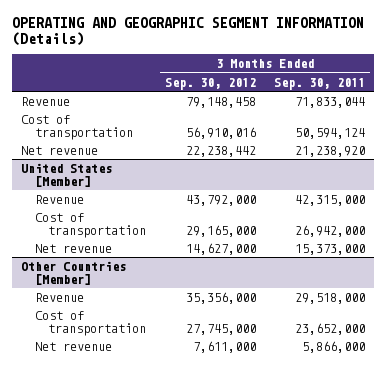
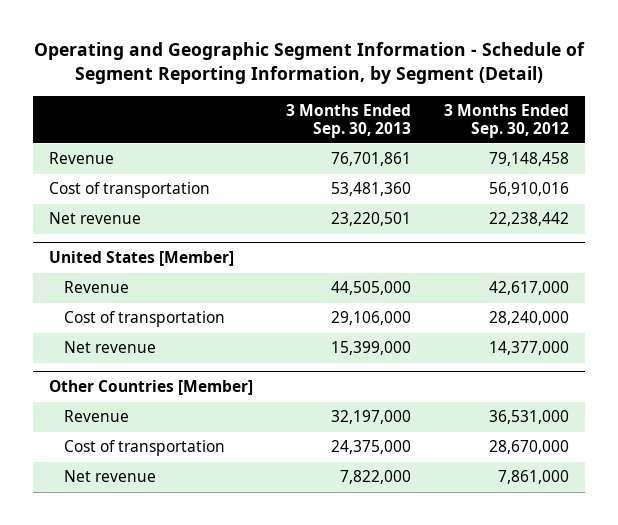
[11,16,364,46] OPERATING AND GEOGRAPHIC SEGMENT INFORMATION (Details) -> [33,42,585,85] Operating and Geographic Segment Information - Schedule of Segment Reporting Information, by Segment (Detail)
[274,77,366,90] Sep. 30, 2011 -> none
none -> [285,103,411,138] 3 Months Ended Sep. 30, 2013
[185,194,256,206] 43,792,000 -> [488,281,569,296] 42,617,000
[185,224,256,237] 29,165,000 -> [488,311,569,326] 28,240,000
[185,242,256,255] 14,627,000 -> [488,341,569,356] 14,377,000
[185,291,256,304] 35,356,000 -> [488,410,569,425] 36,531,000
[185,323,256,335] 27,745,000 -> [488,440,569,455] 28,670,000
[192,340,256,353] 7,611,000 -> [497,470,569,485] 7,861,000

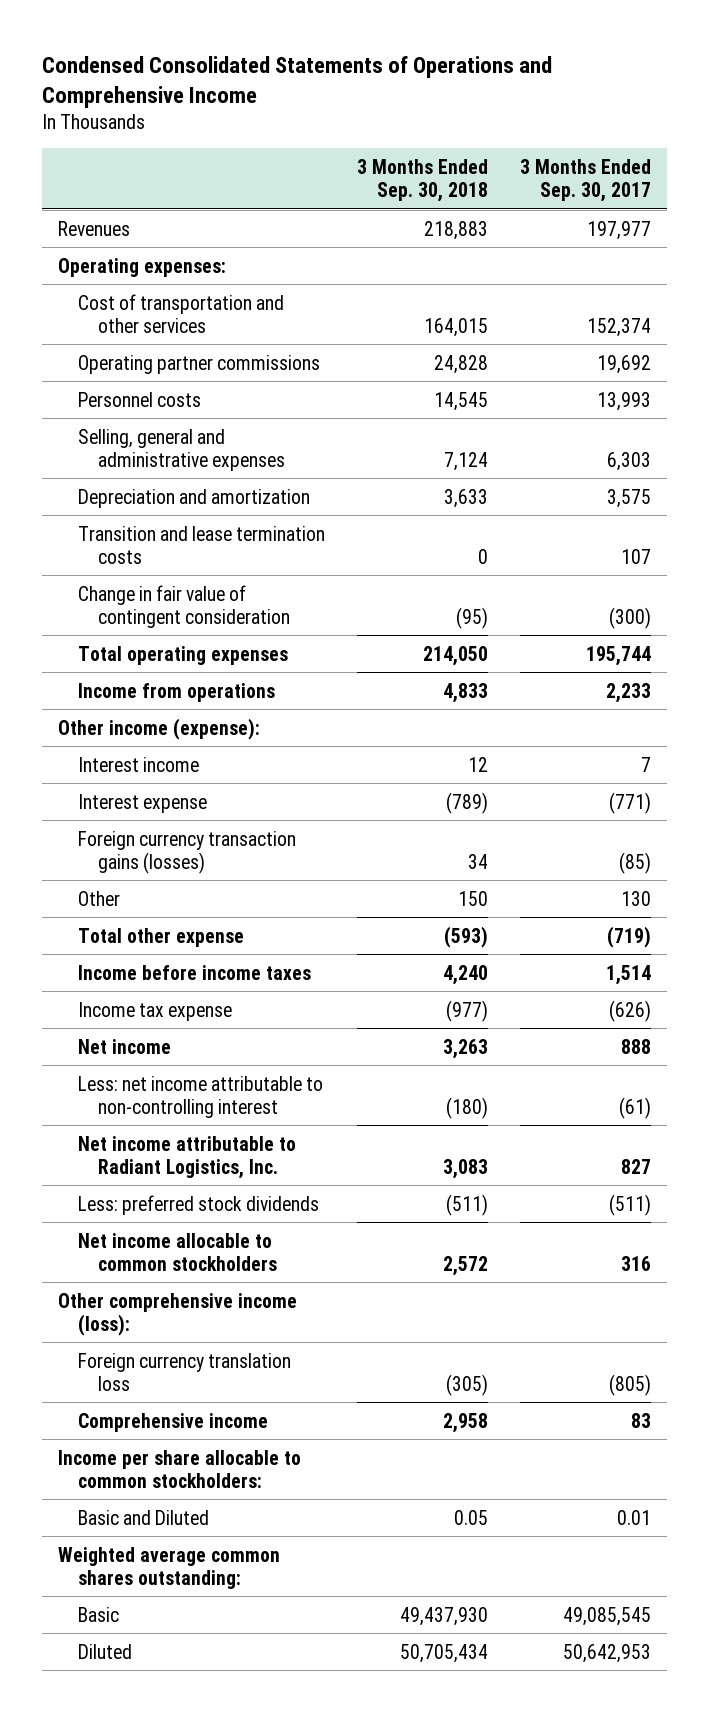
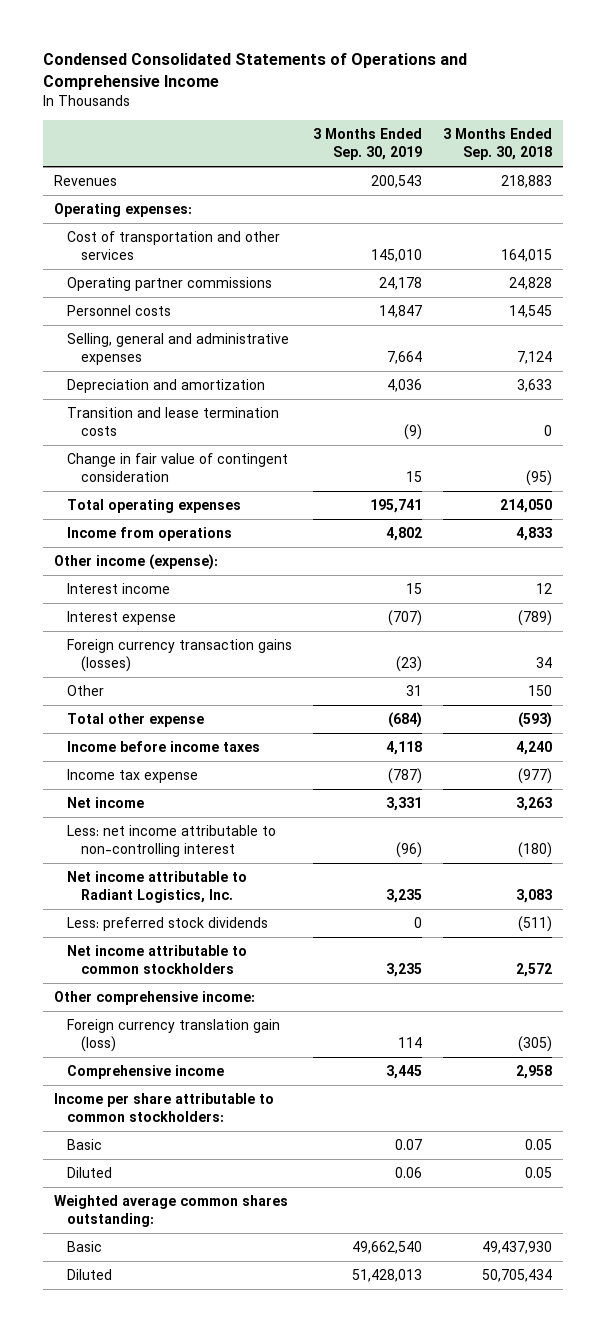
[519,158,651,202] 3 Months Ended Sep. 30, 2017 -> none
none -> [313,128,423,161] 3 Months Ended Sep. 30, 2019
[78,1232,278,1271] Net income allocable to common stockholders -> [67,945,248,975] Net income attributable to common stockholders
[58,1292,298,1336] Other comprehensive income (loss): -> [53,991,255,1006] Other comprehensive income:
[78,1352,292,1391] Foreign currency translation loss -> [67,1019,281,1053] Foreign currency translation gain (loss)
[78,1509,210,1525] Basic and Diluted -> none
[58,1449,302,1488] Income per share allocable to common stockholders: -> [53,1093,274,1123] Income per share attributable to common stockholders:
none -> [67,1139,103,1151] Basic
none -> [67,1167,113,1179] Diluted

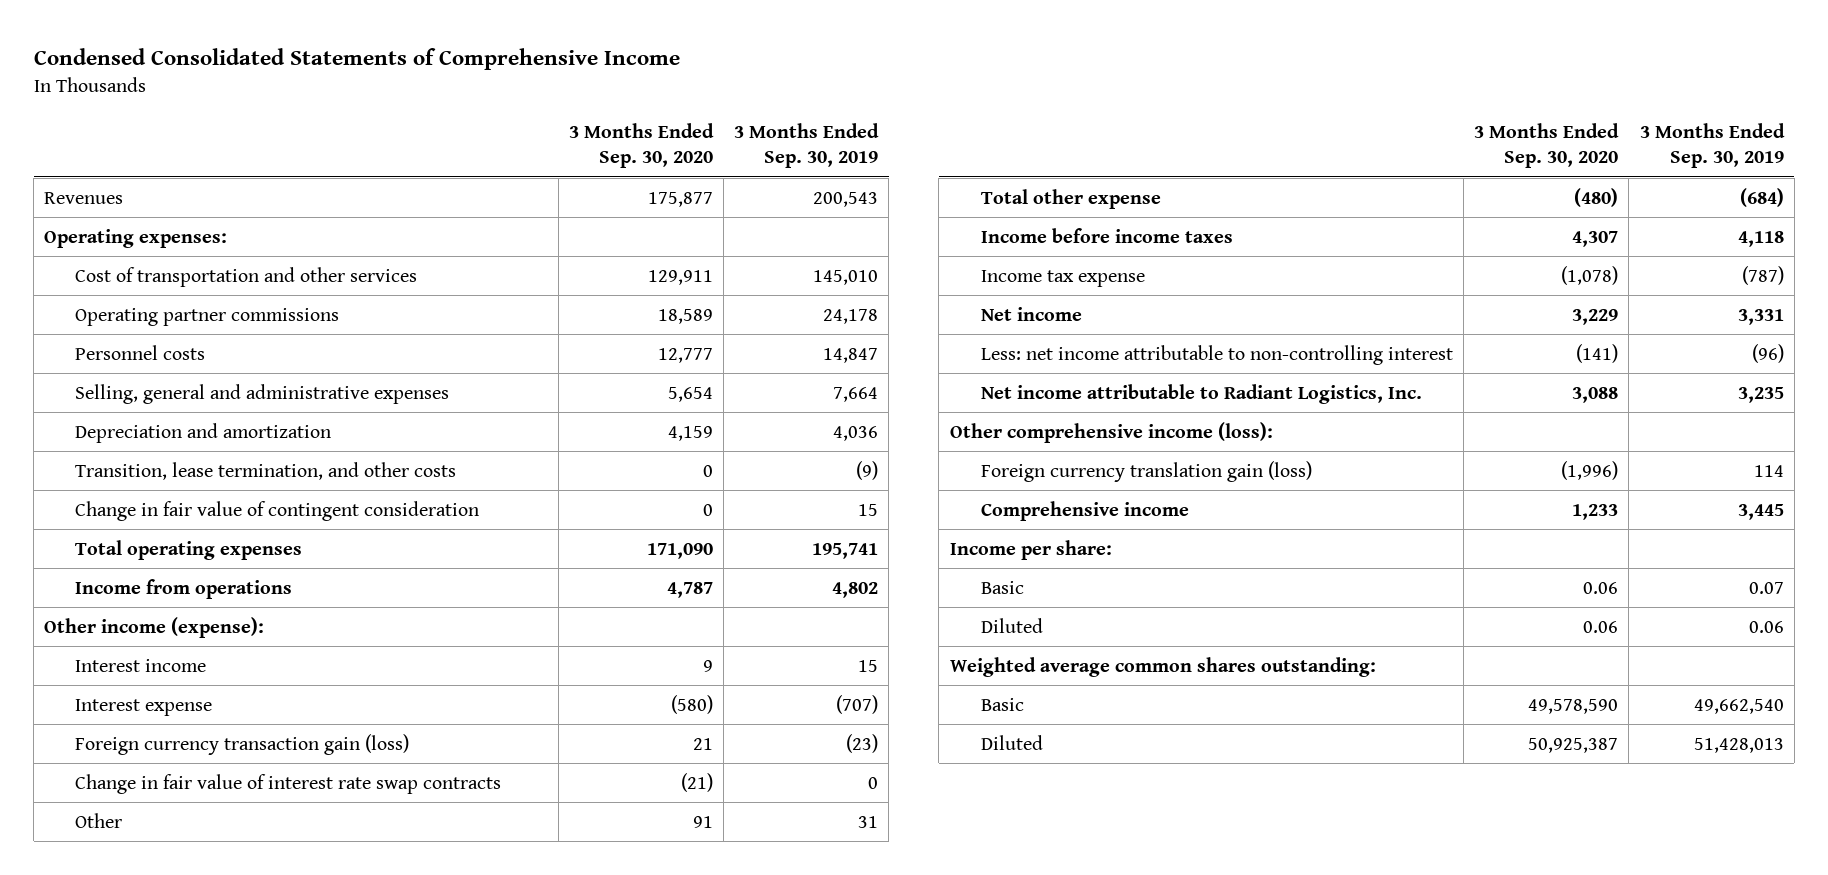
[43,53,468,90] Condensed Consolidated Statements of Operations and Comprehensive Income -> [33,47,680,70] Condensed Consolidated Statements of Comprehensive Income
[443,128,553,161] 3 Months Ended Sep. 30, 2018 -> none
none -> [568,122,714,169] 3 Months Ended Sep. 30, 2020
[67,407,280,437] Transition and lease termination costs -> [75,461,457,480] Transition, lease termination, and other costs
[67,639,293,673] Foreign currency transaction gains (losses) -> [75,733,410,755] Foreign currency transaction gain (loss)
none -> [75,773,502,794] Change in fair value of interest rate swap contracts
[67,917,269,932] Less: preferred stock dividends -> none
[67,945,248,975] Net income attributable to common stockholders -> none
[53,991,255,1006] Other comprehensive income: -> [949,421,1273,443] Other comprehensive income (loss):
[53,1093,274,1123] Income per share attributable to common stockholders: -> [949,539,1112,560] Income per share:

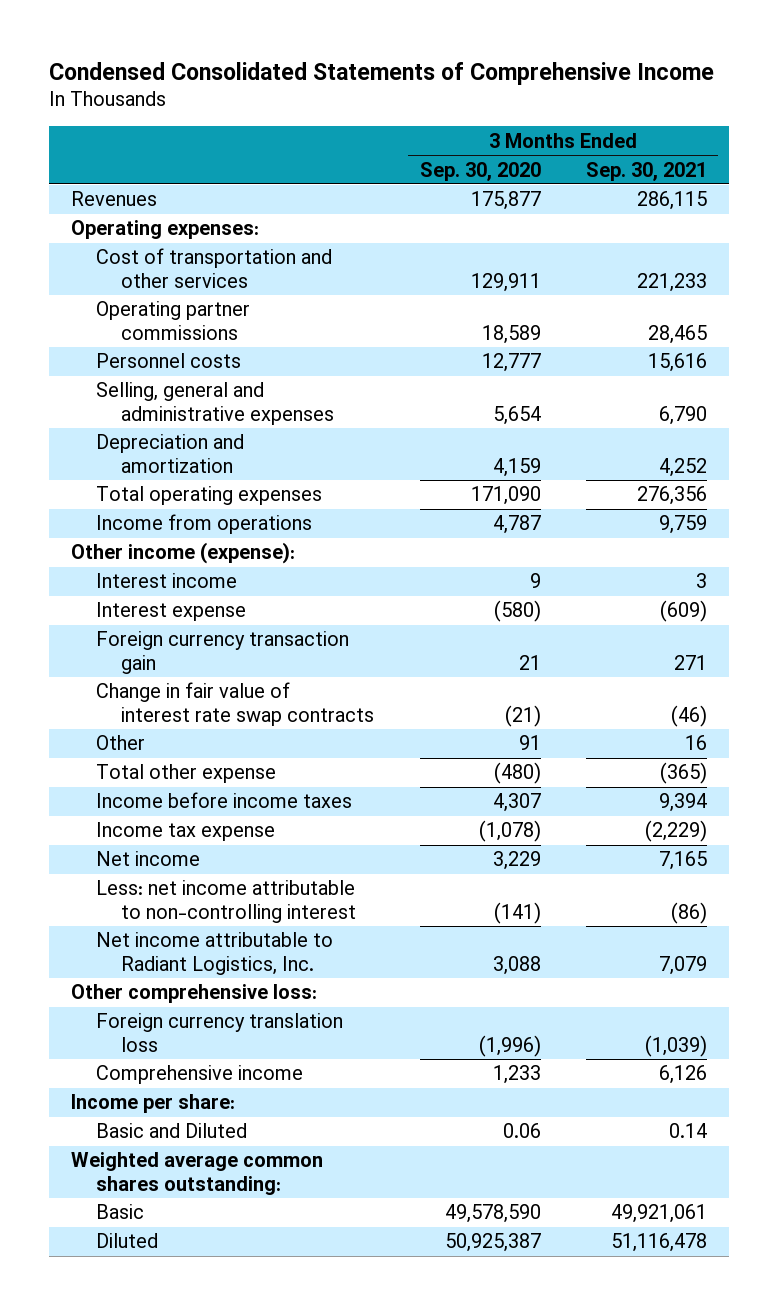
[734,122,880,169] 3 Months Ended Sep. 30, 2019 -> none
none -> [585,161,707,181] Sep. 30, 2021
[75,461,457,480] Transition, lease termination, and other costs -> none
[75,500,480,521] Change in fair value of contingent consideration -> none
[75,733,410,755] Foreign currency transaction gain (loss) -> [96,631,350,674] Foreign currency transaction gain
[949,421,1273,443] Other comprehensive income (loss): -> [71,984,318,1004] Other comprehensive loss:
[980,460,1312,482] Foreign currency translation gain (loss) -> [96,1013,344,1052] Foreign currency translation loss
[980,580,1024,594] Basic -> none
[980,617,1043,633] Diluted -> none
none -> [96,1123,248,1139] Basic and Diluted

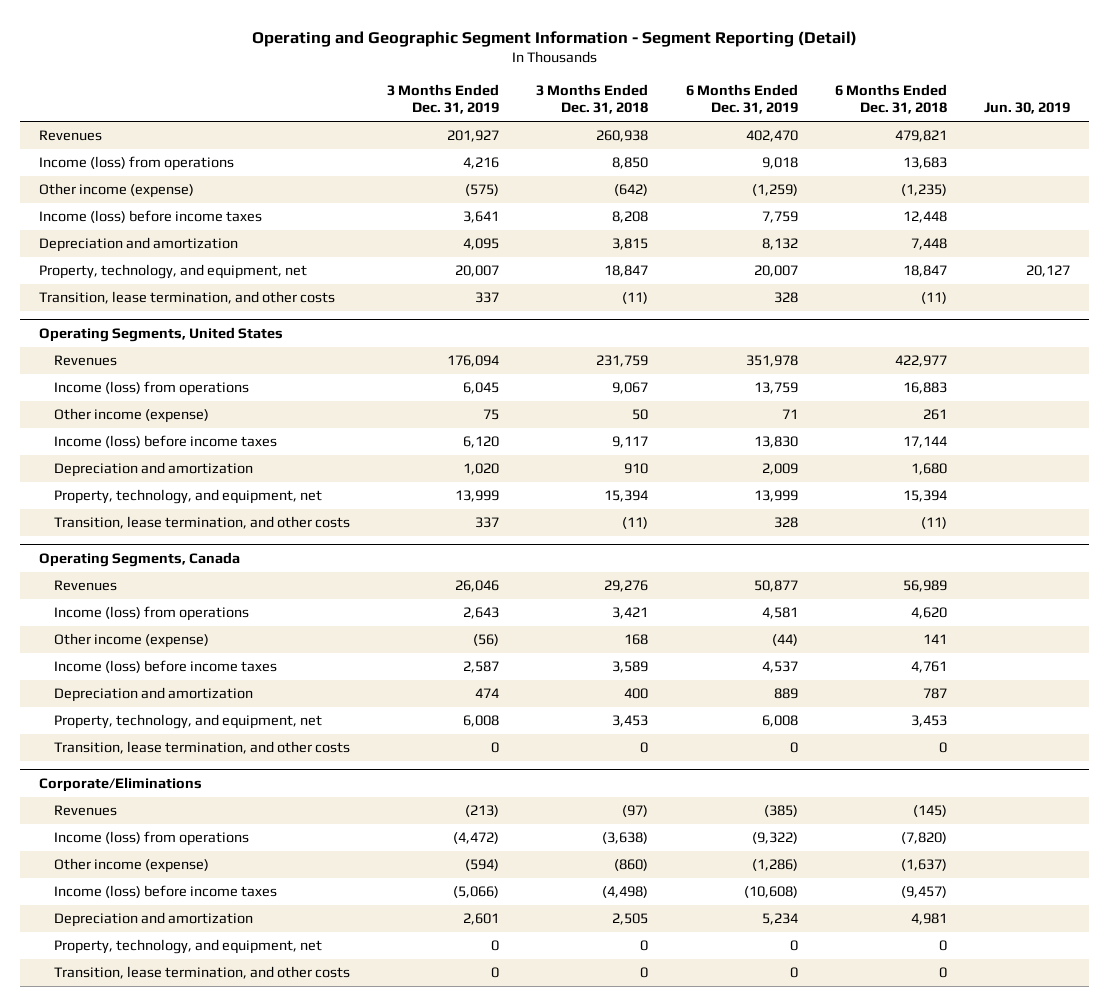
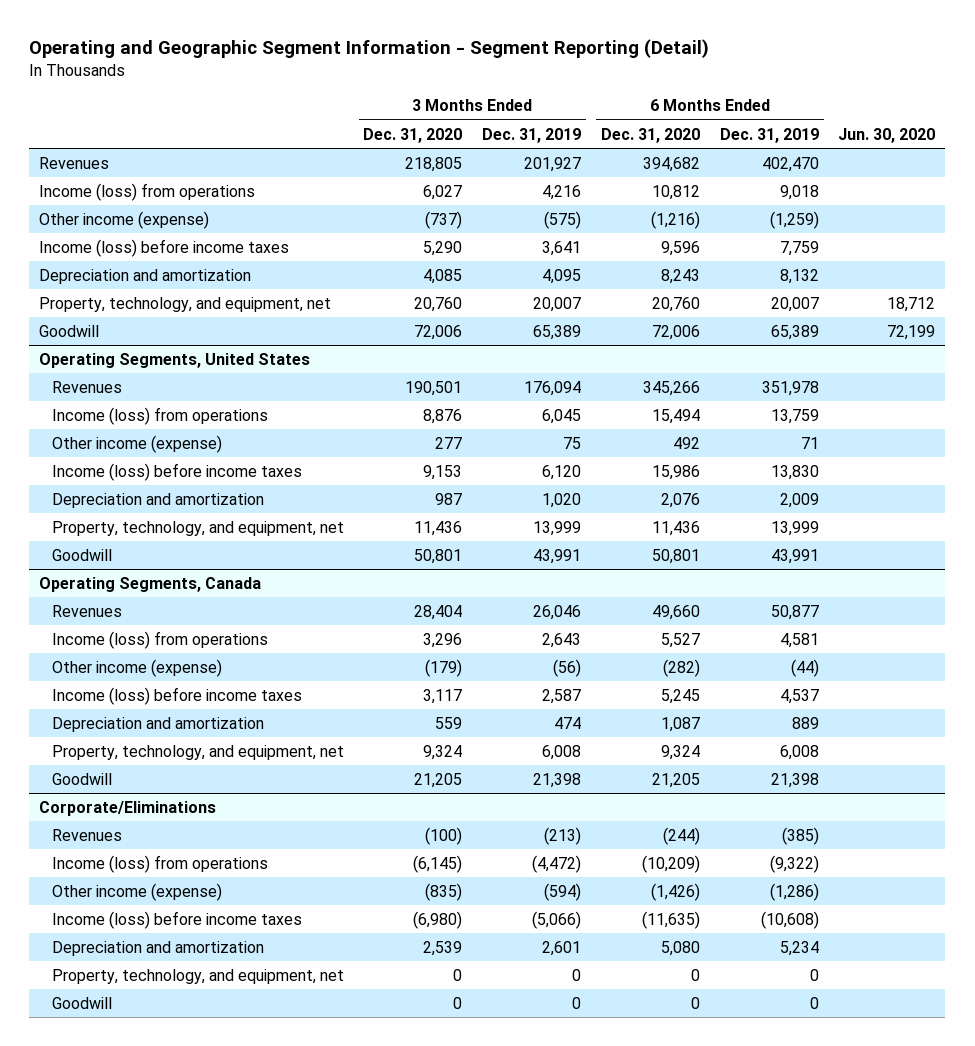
[536,83,649,115] 3 Months Ended Dec. 31, 2018 -> none
[835,83,948,115] 6 Months Ended Dec. 31, 2018 -> none
[984,102,1071,115] Jun. 30, 2019 -> none
none -> [363,127,463,143] Dec. 31, 2020
none -> [600,127,700,143] Dec. 31, 2020
none -> [838,127,936,143] Jun. 30, 2020
[38,291,335,305] Transition, lease termination, and other costs -> none
none -> [39,324,100,337] Goodwill
[53,516,350,530] Transition, lease termination, and other costs -> none
none -> [51,548,112,561] Goodwill
[53,741,350,755] Transition, lease termination, and other costs -> none
none -> [51,772,112,785] Goodwill
[53,966,350,980] Transition, lease termination, and other costs -> none
none -> [51,996,112,1009] Goodwill

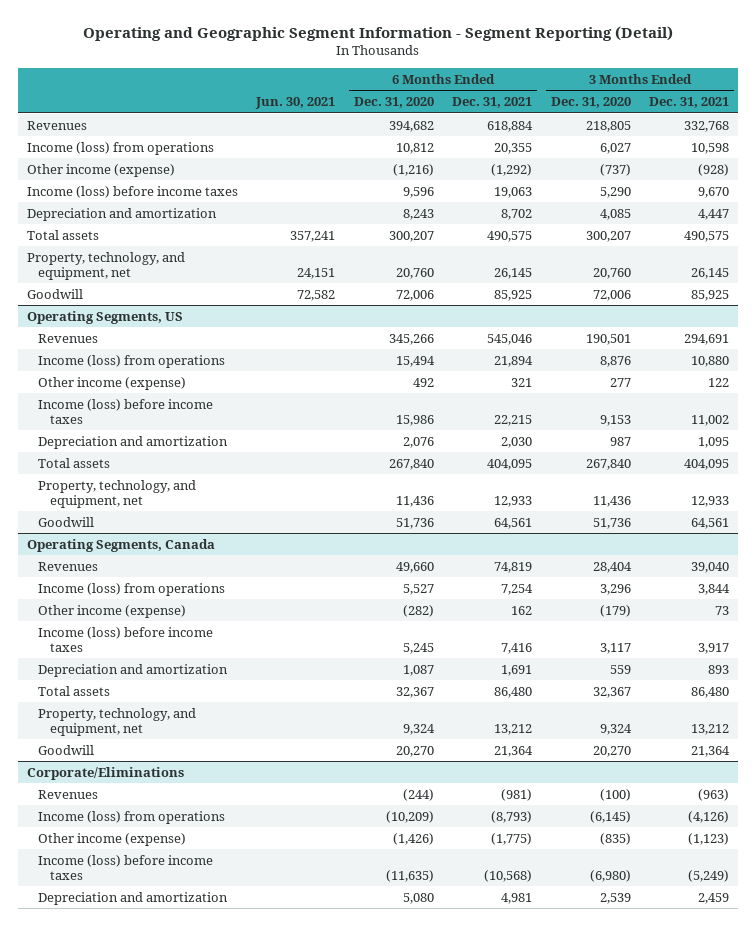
[482,127,582,143] Dec. 31, 2019 -> none
[719,127,819,143] Dec. 31, 2019 -> none
[838,127,936,143] Jun. 30, 2020 -> none
none -> [255,97,336,110] Jun. 30, 2021
none -> [452,97,533,109] Dec. 31, 2021
none -> [649,97,730,109] Dec. 31, 2021
none -> [26,229,99,240] Total assets
[39,352,311,368] Operating Segments, United States -> none
none -> [26,310,183,324] Operating Segments, US
none -> [38,457,111,468] Total assets
[414,548,463,564] 50,801 -> [592,517,631,529] 51,736
[651,548,700,564] 50,801 -> [395,517,434,529] 51,736
none -> [38,685,111,696] Total assets
[414,772,463,788] 21,205 -> [592,745,631,757] 20,270
[651,772,700,788] 21,205 -> [395,745,434,757] 20,270
[51,968,344,984] Property, technology, and equipment, net -> none
[51,996,112,1009] Goodwill -> none

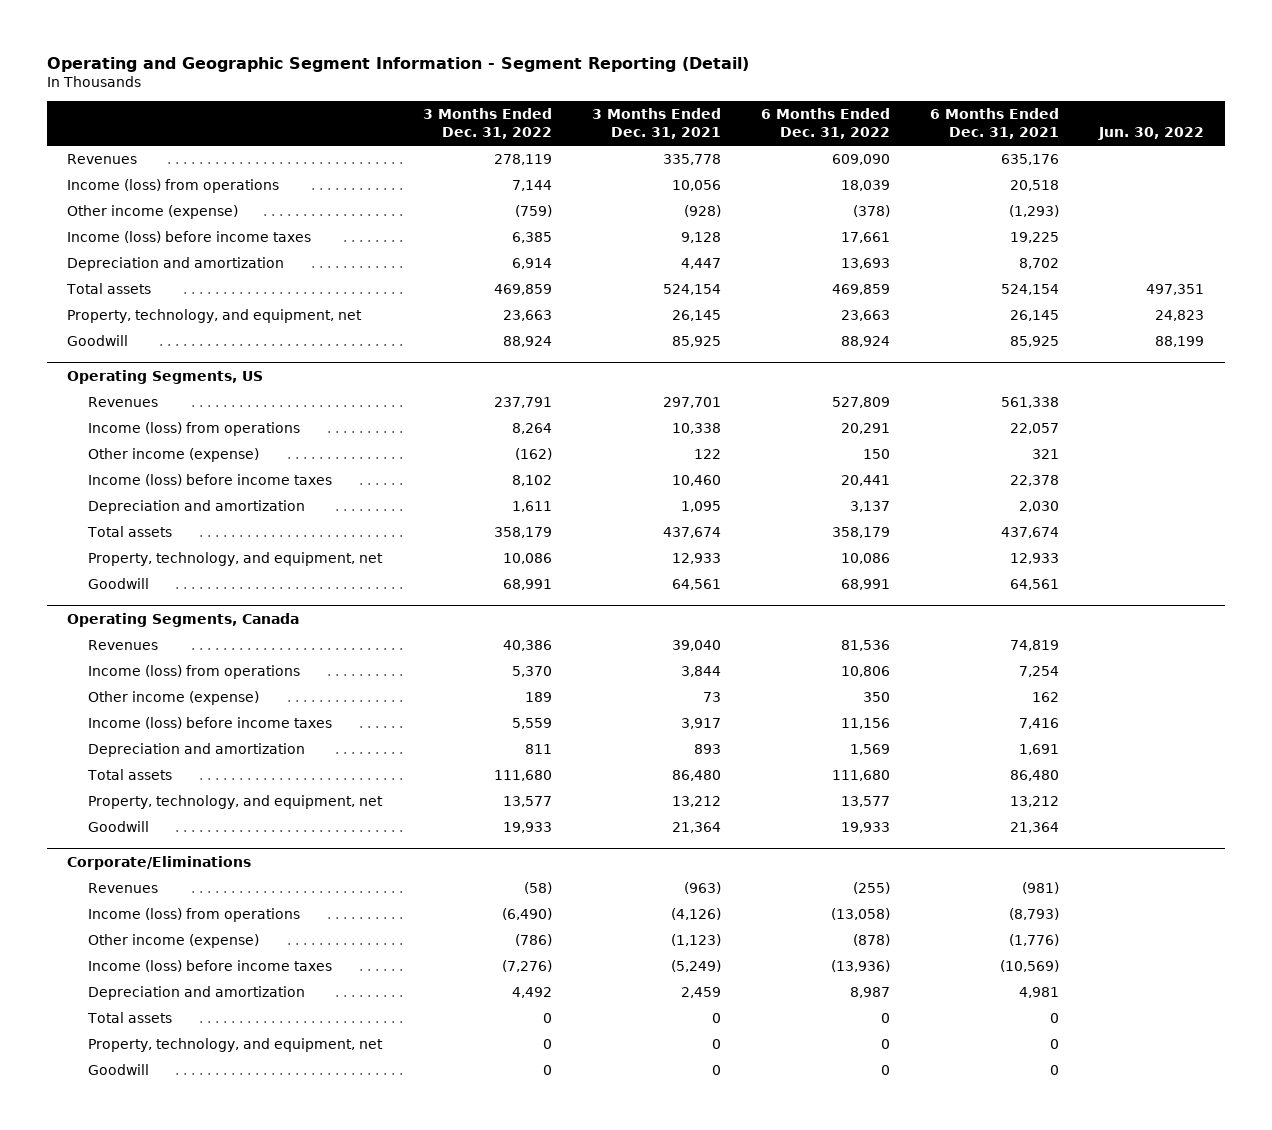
[255,97,336,110] Jun. 30, 2021 -> none
[353,97,434,109] Dec. 31, 2020 -> none
[550,97,631,109] Dec. 31, 2020 -> none
none -> [422,108,552,140] 3 Months Ended Dec. 31, 2022
none -> [761,108,891,140] 6 Months Ended Dec. 31, 2022
none -> [1098,127,1205,141] Jun. 30, 2022
[487,120,534,132] 618,884 -> [1001,154,1060,166] 635,176
[684,120,730,132] 332,768 -> [662,154,721,166] 335,778
[494,142,533,154] 20,355 -> [1010,180,1060,192] 20,518
[691,142,730,154] 10,598 -> [671,180,721,192] 10,056
[491,163,533,176] (1,292) -> [1009,205,1060,218] (1,293)
[494,186,533,198] 19,063 -> [1010,232,1060,244] 19,225
[698,186,730,198] 9,670 -> [680,232,721,244] 9,128
[487,230,533,242] 490,575 -> [1001,284,1060,296] 524,154
[684,230,730,242] 490,575 -> [662,284,721,296] 524,154
[487,333,533,345] 545,046 -> [1001,397,1060,409] 561,338
[684,333,730,345] 294,691 -> [662,397,721,409] 297,701
[494,355,534,367] 21,894 -> [1010,423,1060,435] 22,057
[691,355,730,367] 10,880 -> [671,423,721,435] 10,338
[494,414,533,426] 22,215 -> [1010,475,1060,487] 22,378
[691,414,730,426] 11,002 -> [671,475,721,487] 10,460
[487,458,533,470] 404,095 -> [1001,527,1060,539] 437,674
[684,458,730,470] 404,095 -> [662,527,721,539] 437,674
[491,832,533,845] (1,775) -> [1009,934,1060,947] (1,776)
[484,869,533,882] (10,568) -> [1000,960,1060,973] (10,569)
none -> [87,1012,173,1024] Total assets
none -> [88,1038,384,1053] Property, technology, and equipment, net
none -> [88,1064,150,1076] Goodwill

